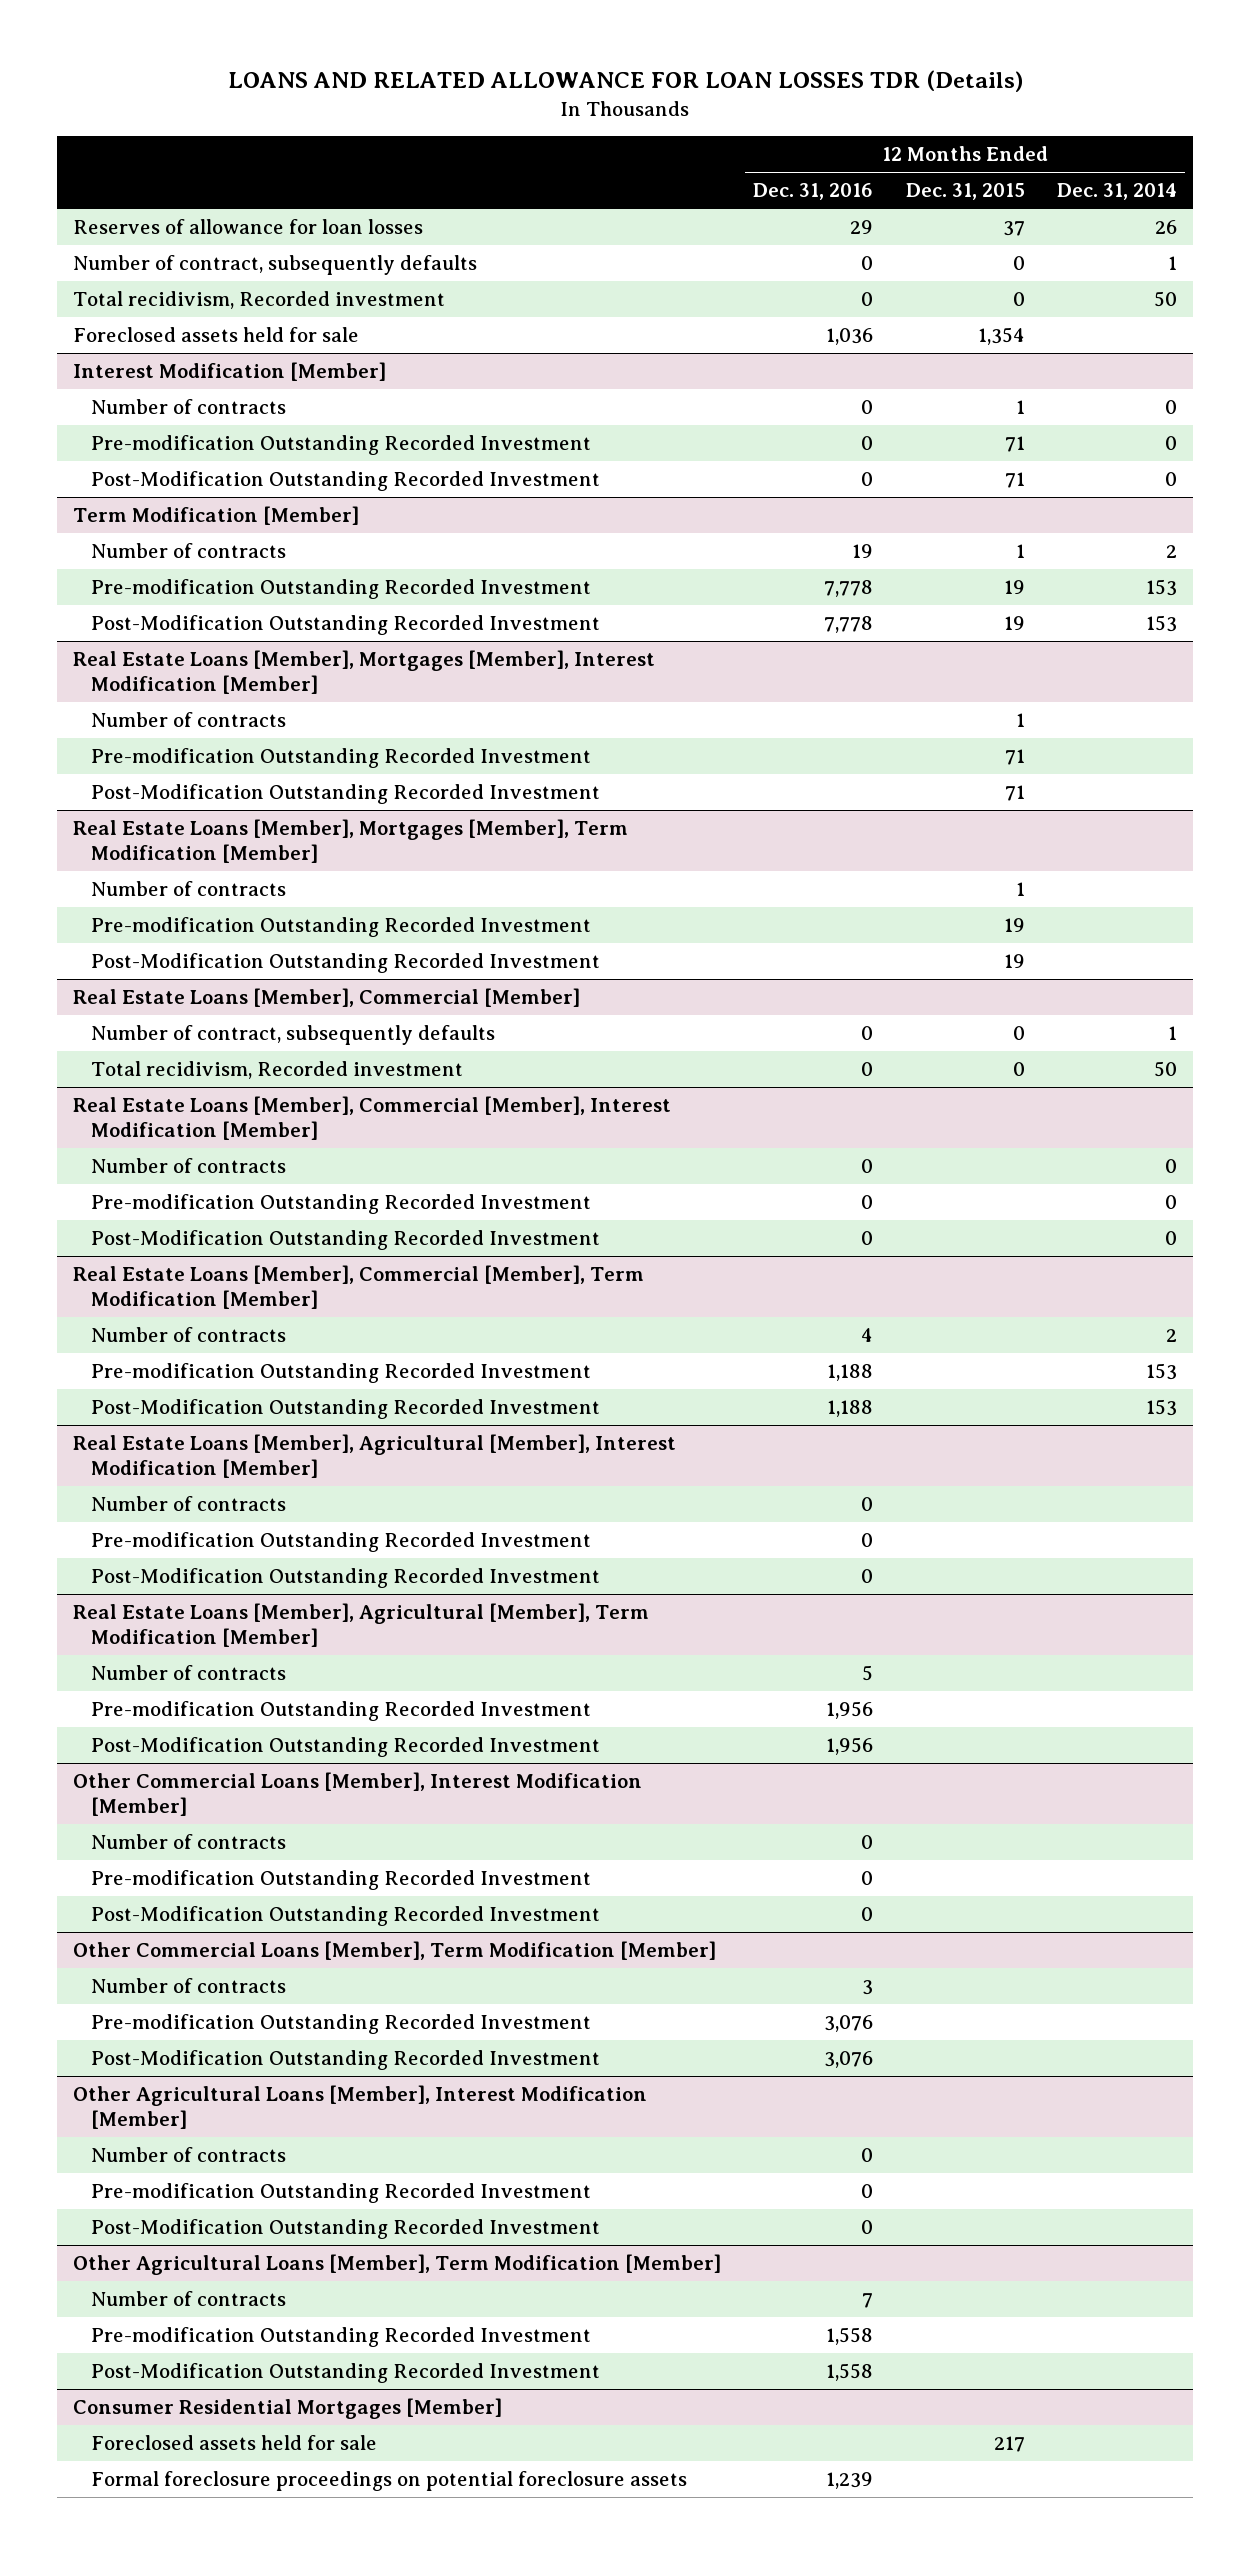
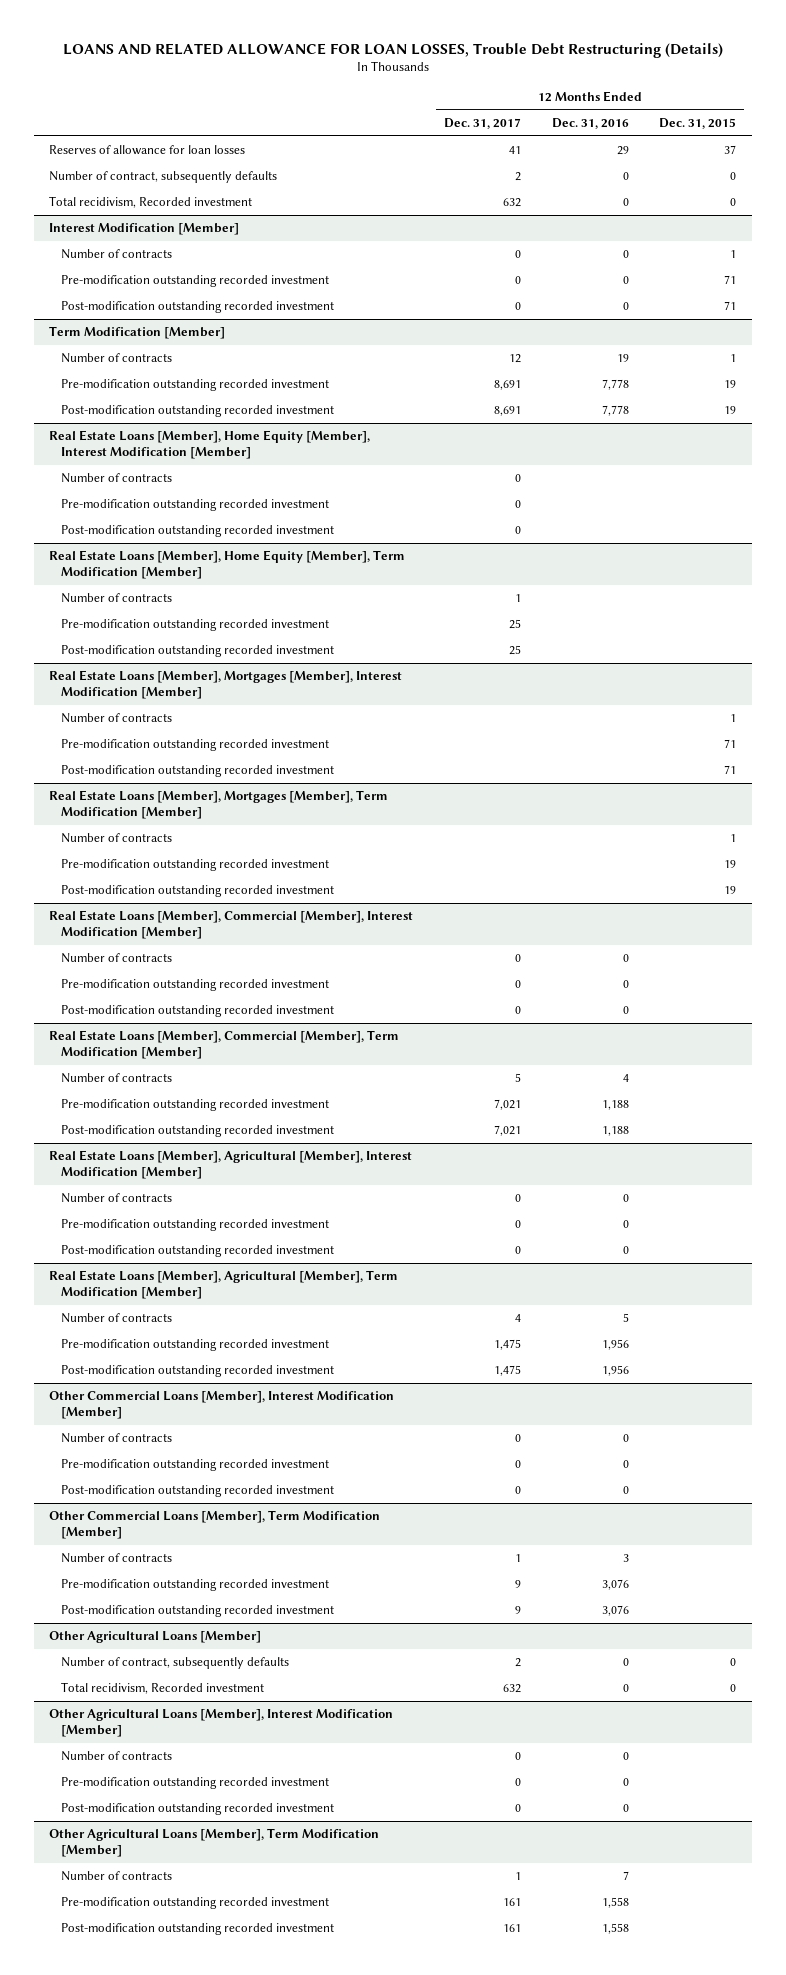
[228,70,1024,93] LOANS AND RELATED ALLOWANCE FOR LOAN LOSSES TDR (Details) -> [62,42,723,58] LOANS AND RELATED ALLOWANCE FOR LOAN LOSSES, Trouble Debt Restructuring (Details)
[1056,183,1177,201] Dec. 31, 2014 -> none
none -> [444,117,522,129] Dec. 31, 2017
[73,327,360,343] Foreclosed assets held for sale -> none
[91,435,592,456] Pre-modification Outstanding Recorded Investment -> [60,275,329,288] Pre-modification outstanding recorded investment
[91,471,601,492] Post-Modification Outstanding Recorded Investment -> [60,301,334,314] Post-modification outstanding recorded investment
[91,579,592,600] Pre-modification Outstanding Recorded Investment -> [60,379,329,392] Pre-modification outstanding recorded investment
[91,615,601,636] Post-Modification Outstanding Recorded Investment -> [60,405,334,418] Post-modification outstanding recorded investment
none -> [49,430,371,460] Real Estate Loans [Member], Home Equity [Member], Interest Modification [Member]
none -> [60,473,172,484] Number of contracts
none -> [60,499,329,512] Pre-modification outstanding recorded investment
none -> [60,525,334,538] Post-modification outstanding recorded investment
none -> [49,550,406,580] Real Estate Loans [Member], Home Equity [Member], Term Modification [Member]
none -> [60,593,172,604] Number of contracts
none -> [60,619,329,632] Pre-modification outstanding recorded investment
none -> [60,645,334,658] Post-modification outstanding recorded investment
[91,748,592,769] Pre-modification Outstanding Recorded Investment -> [60,739,329,752] Pre-modification outstanding recorded investment
[91,784,601,805] Post-Modification Outstanding Recorded Investment -> [60,765,334,778] Post-modification outstanding recorded investment
[73,988,581,1008] Real Estate Loans [Member], Commercial [Member] -> none
[91,1025,496,1046] Number of contract, subsequently defaults -> none
[91,1061,464,1080] Total recidivism, Recorded investment -> none
[91,917,592,938] Pre-modification Outstanding Recorded Investment -> [60,859,329,872] Pre-modification outstanding recorded investment
[91,953,601,974] Post-Modification Outstanding Recorded Investment -> [60,885,334,898] Post-modification outstanding recorded investment
[91,1194,592,1215] Pre-modification Outstanding Recorded Investment -> [60,979,329,992] Pre-modification outstanding recorded investment
[91,1230,601,1251] Post-Modification Outstanding Recorded Investment -> [60,1005,334,1018] Post-modification outstanding recorded investment
[91,1363,592,1384] Pre-modification Outstanding Recorded Investment -> [60,1099,329,1112] Pre-modification outstanding recorded investment
[91,1399,601,1420] Post-Modification Outstanding Recorded Investment -> [60,1125,334,1138] Post-modification outstanding recorded investment
[91,1532,592,1553] Pre-modification Outstanding Recorded Investment -> [60,1219,329,1232] Pre-modification outstanding recorded investment
[91,1568,601,1589] Post-Modification Outstanding Recorded Investment -> [60,1245,334,1258] Post-modification outstanding recorded investment
[91,1701,592,1722] Pre-modification Outstanding Recorded Investment -> [60,1339,329,1352] Pre-modification outstanding recorded investment
[91,1737,601,1758] Post-Modification Outstanding Recorded Investment -> [60,1365,334,1378] Post-modification outstanding recorded investment
[91,1870,592,1891] Pre-modification Outstanding Recorded Investment -> [60,1459,329,1472] Pre-modification outstanding recorded investment
[91,1906,601,1927] Post-Modification Outstanding Recorded Investment -> [60,1485,334,1498] Post-modification outstanding recorded investment
[91,2014,592,2035] Pre-modification Outstanding Recorded Investment -> [60,1579,329,1592] Pre-modification outstanding recorded investment
[91,2050,601,2071] Post-Modification Outstanding Recorded Investment -> [60,1605,334,1618] Post-modification outstanding recorded investment
none -> [49,1631,262,1644] Other Agricultural Loans [Member]
none -> [60,1657,289,1670] Number of contract, subsequently defaults
none -> [60,1682,264,1695] Total recidivism, Recorded investment
[91,2183,592,2204] Pre-modification Outstanding Recorded Investment -> [60,1777,329,1790] Pre-modification outstanding recorded investment
[91,2219,601,2240] Post-Modification Outstanding Recorded Investment -> [60,1803,334,1816] Post-modification outstanding recorded investment
[73,2398,503,2420] Consumer Residential Mortgages [Member] -> none
[91,2435,378,2451] Foreclosed assets held for sale -> none
[91,2471,688,2492] Formal foreclosure proceedings on potential foreclosure assets -> none
[91,2327,592,2348] Pre-modification Outstanding Recorded Investment -> [60,1897,329,1910] Pre-modification outstanding recorded investment
[91,2363,601,2384] Post-Modification Outstanding Recorded Investment -> [60,1923,334,1936] Post-modification outstanding recorded investment

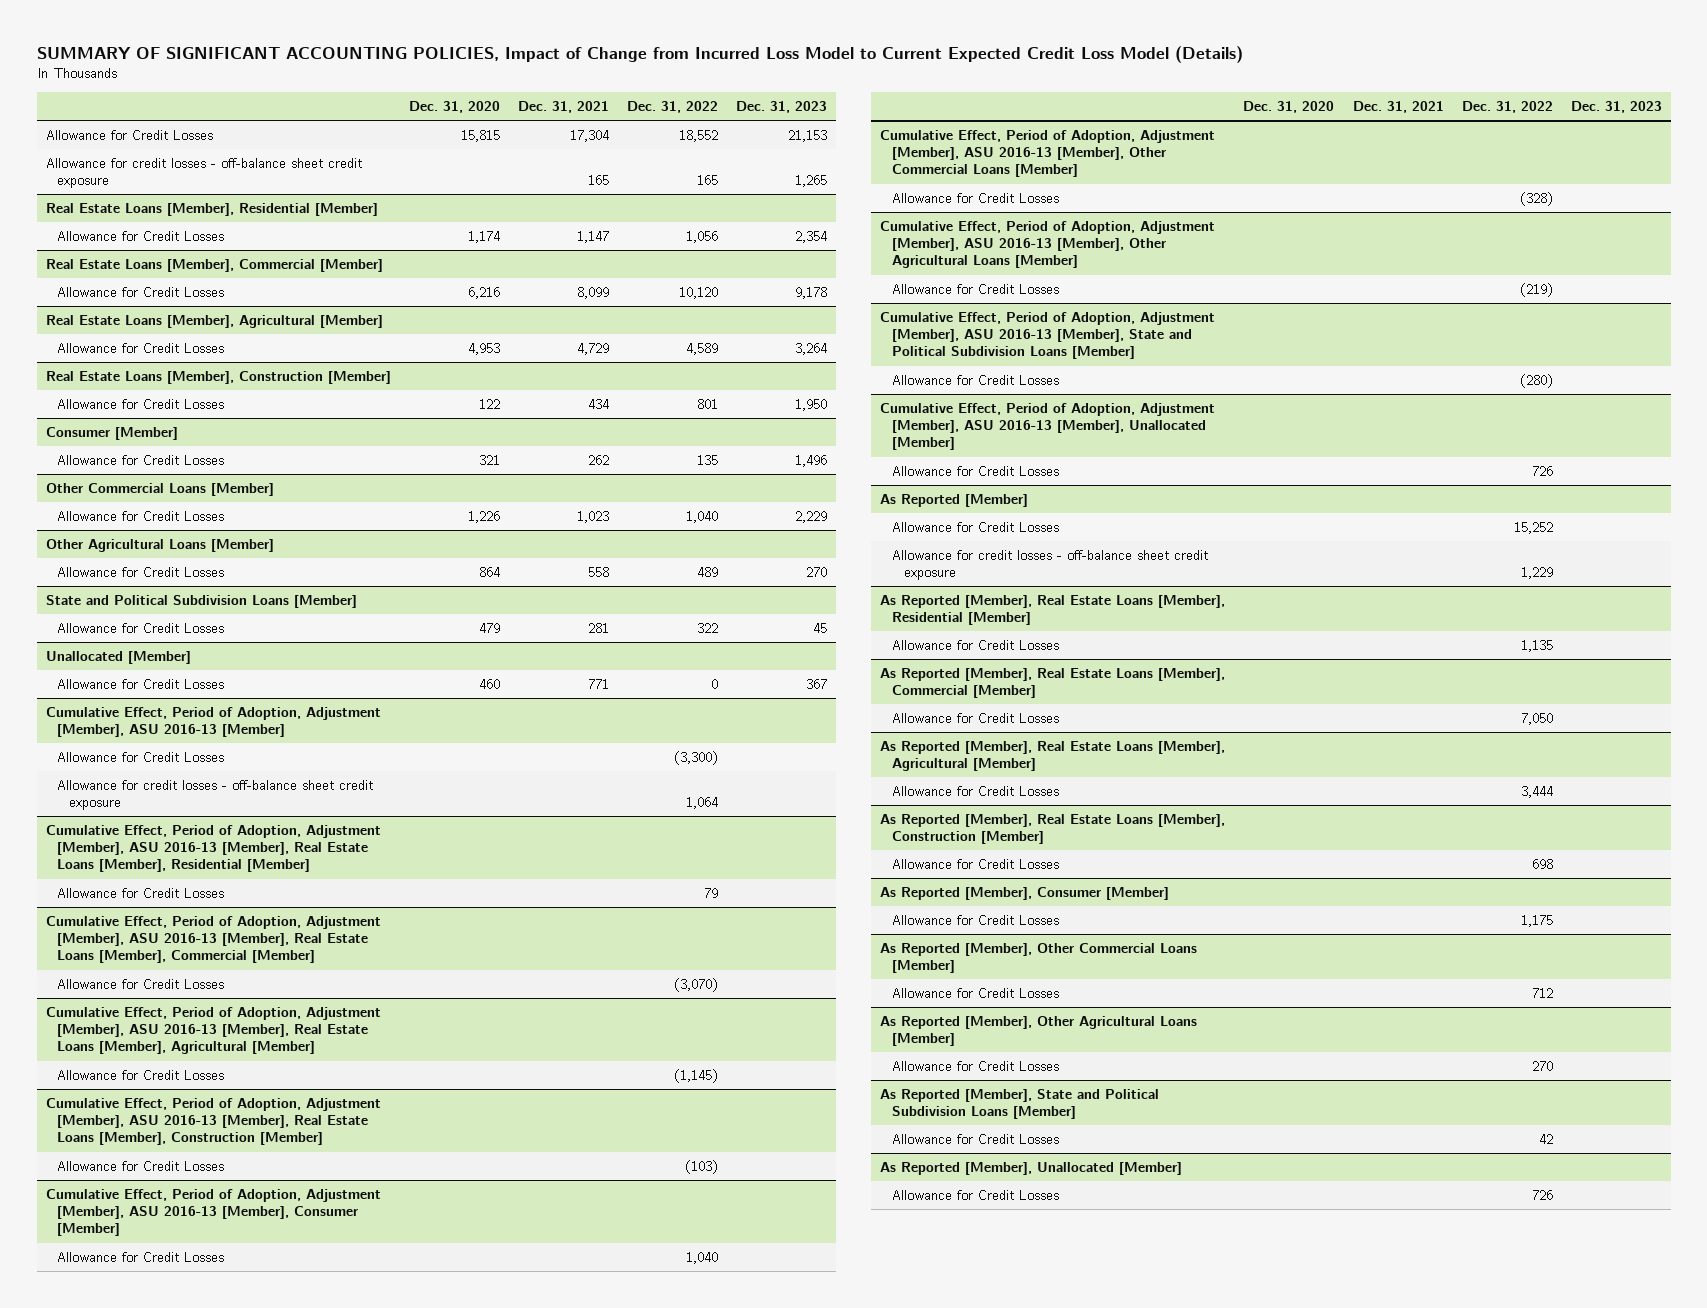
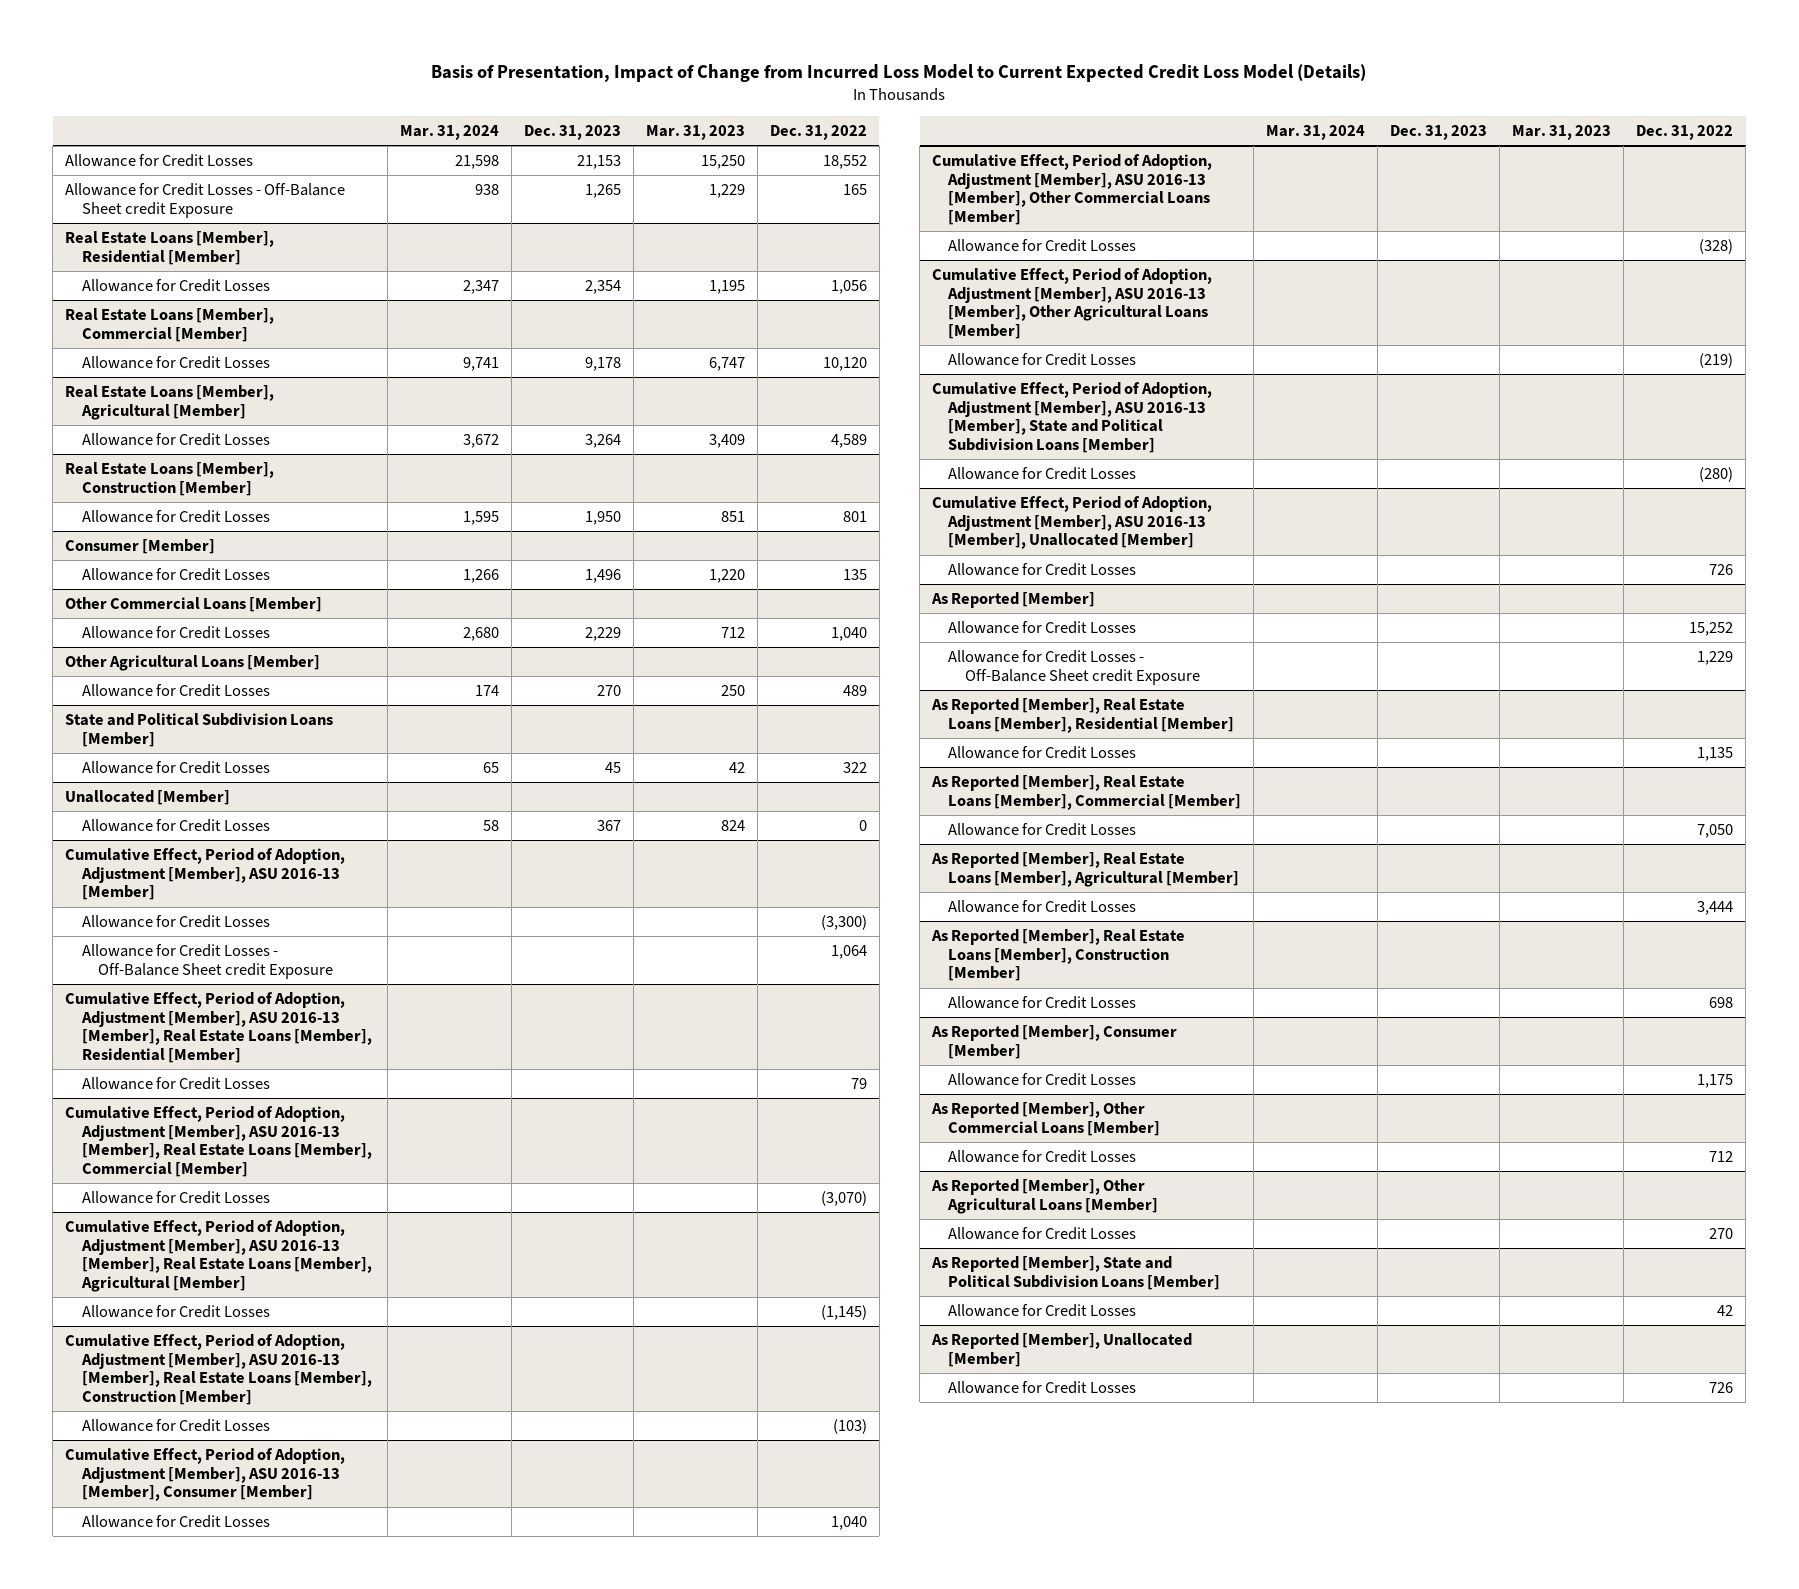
[36,45,1243,63] SUMMARY OF SIGNIFICANT ACCOUNTING POLICIES, Impact of Change from Incurred Loss Model to Current Expected Credit Loss Model (Details) -> [431,64,1367,83] Basis of Presentation, Impact of Change from Incurred Loss Model to Current Expected Credit Loss Model (Details)
[408,101,500,114] Dec. 31, 2020 -> none
[517,101,609,114] Dec. 31, 2021 -> none
none -> [399,125,499,141] Mar. 31, 2024
none -> [645,125,745,141] Mar. 31, 2023
[45,158,362,189] Allowance for credit losses - off-balance sheet credit exposure -> [65,182,346,218] Allowance for Credit Losses - Off-Balance Sheet credit Exposure
[57,780,374,811] Allowance for credit losses - off-balance sheet credit exposure -> [81,943,333,979] Allowance for Credit Losses - Off-Balance Sheet credit Exposure
[892,550,1209,581] Allowance for credit losses - off-balance sheet credit exposure -> [948,649,1200,685] Allowance for Credit Losses - Off-Balance Sheet credit Exposure

